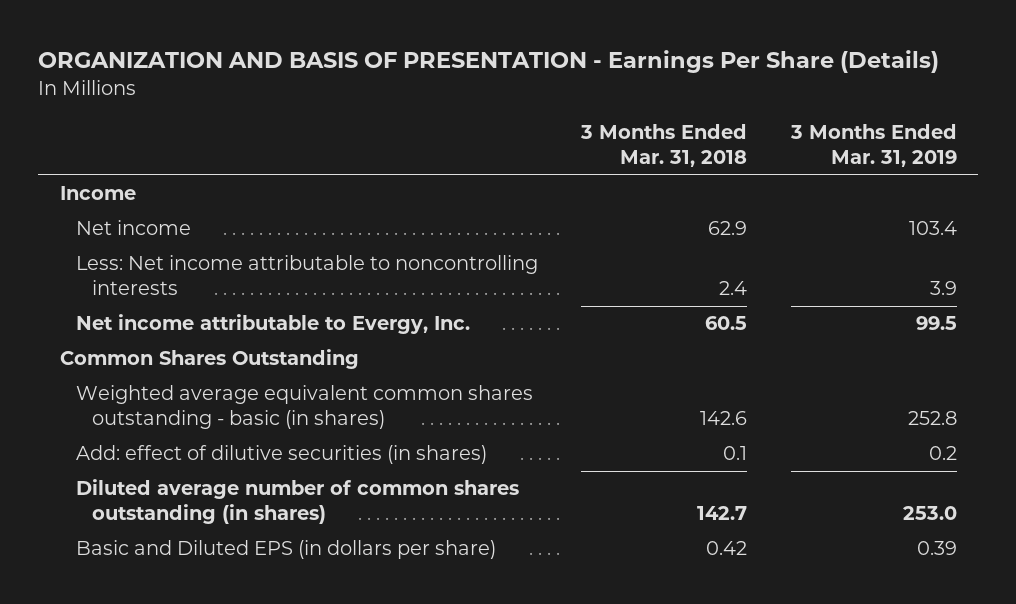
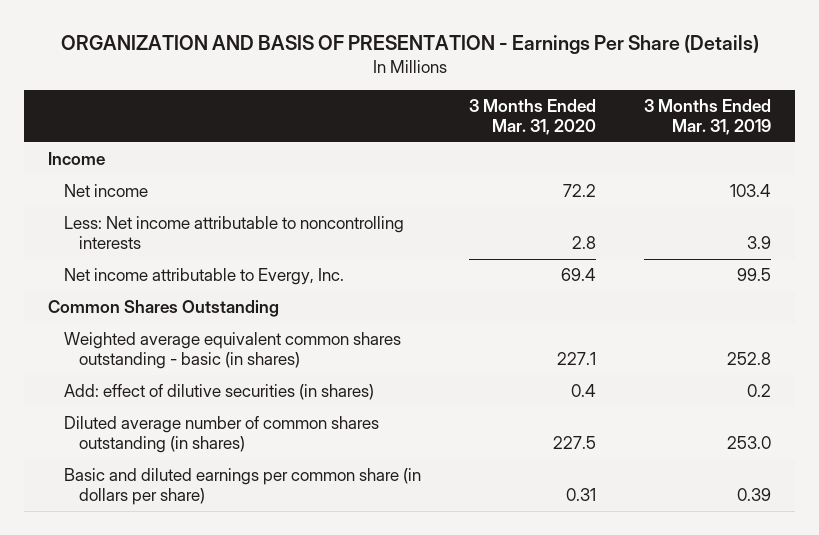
[580,124,748,168] 3 Months Ended Mar. 31, 2018 -> none
none -> [468,99,596,136] 3 Months Ended Mar. 31, 2020
[75,540,496,560] Basic and Diluted EPS (in dollars per share) -> [63,468,421,505] Basic and diluted earnings per common share (in dollars per share)

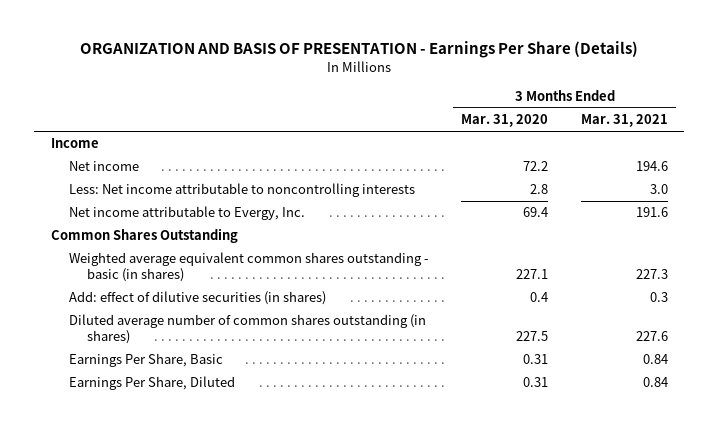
[643,99,771,136] 3 Months Ended Mar. 31, 2019 -> none
none -> [580,114,668,128] Mar. 31, 2021
[63,468,421,505] Basic and diluted earnings per common share (in dollars per share) -> none
none -> [68,353,223,368] Earnings Per Share, Basic
none -> [68,376,235,391] Earnings Per Share, Diluted

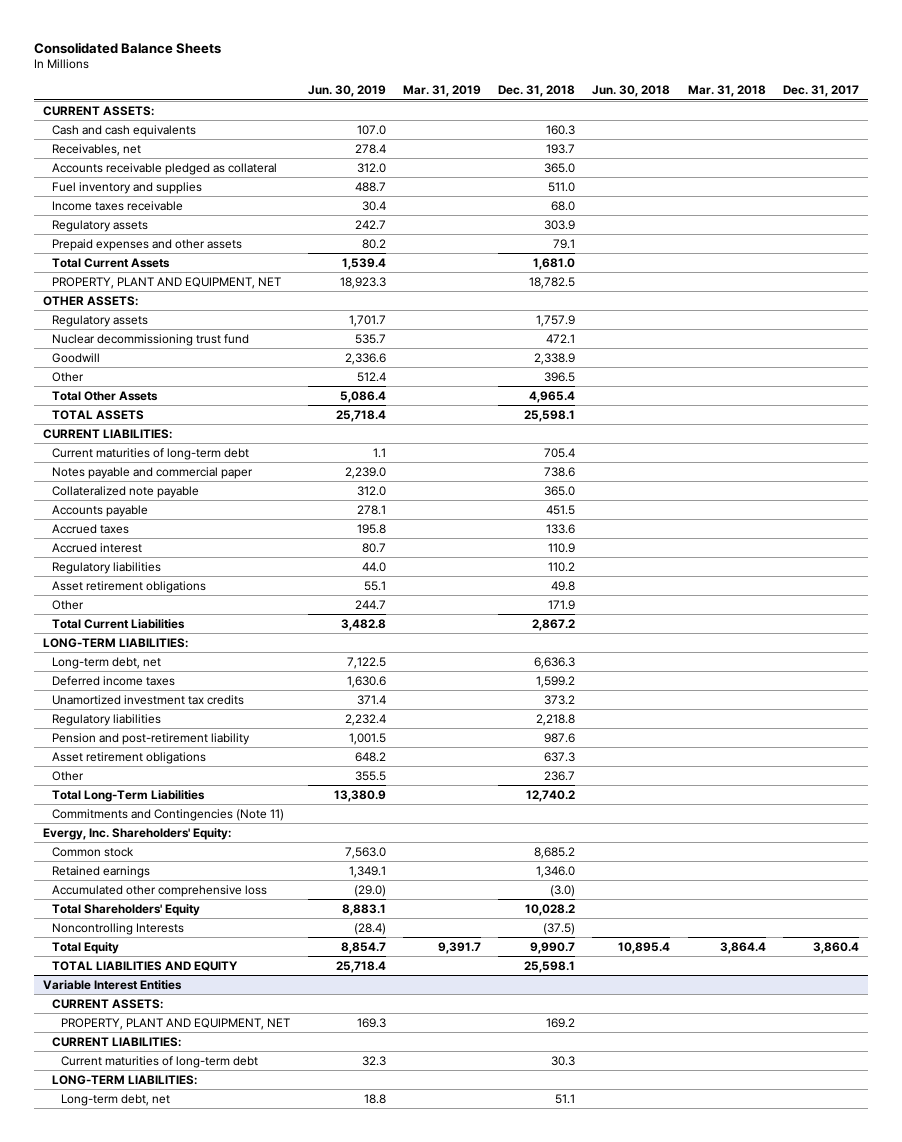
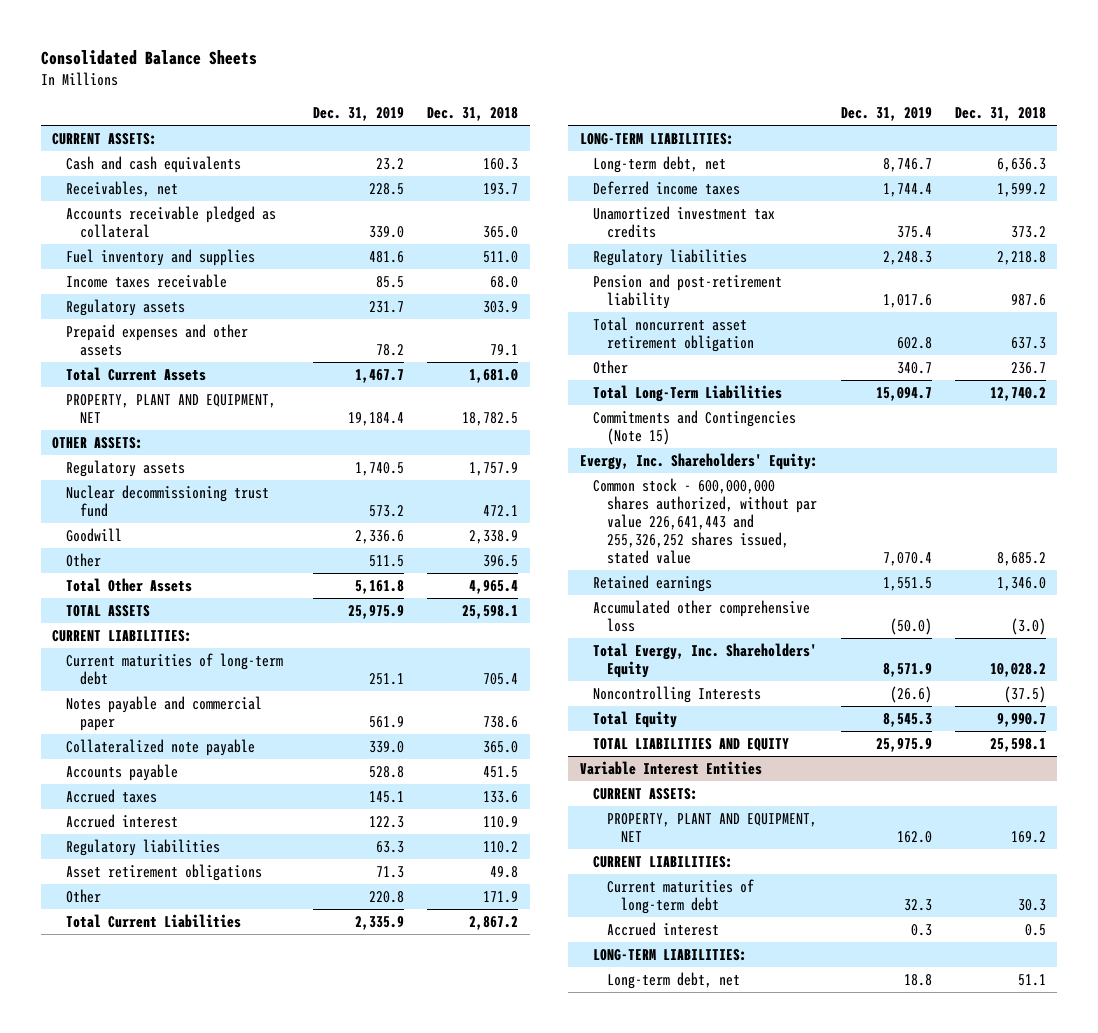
[307,85,386,98] Jun. 30, 2019 -> none
[402,85,481,98] Mar. 31, 2019 -> none
[592,85,671,98] Jun. 30, 2018 -> none
[687,85,766,98] Mar. 31, 2018 -> none
[782,85,859,98] Dec. 31, 2017 -> none
none -> [313,107,405,122] Dec. 31, 2019
[52,751,207,764] Asset retirement obligations -> [593,316,754,352] Total noncurrent asset retirement obligation
[52,808,285,821] Commitments and Contingencies (Note 11) -> [593,409,797,445] Commitments and Contingencies (Note 15)
[52,846,135,857] Common stock -> [593,477,817,564] Common stock - 600,000,000 shares authorized, without par value 226,641,443 and 255,326,252 shares issued, stated value
[52,903,201,916] Total Shareholders' Equity -> [593,642,818,678] Total Evergy, Inc. Shareholders' Equity
none -> [606,921,719,936] Accrued interest

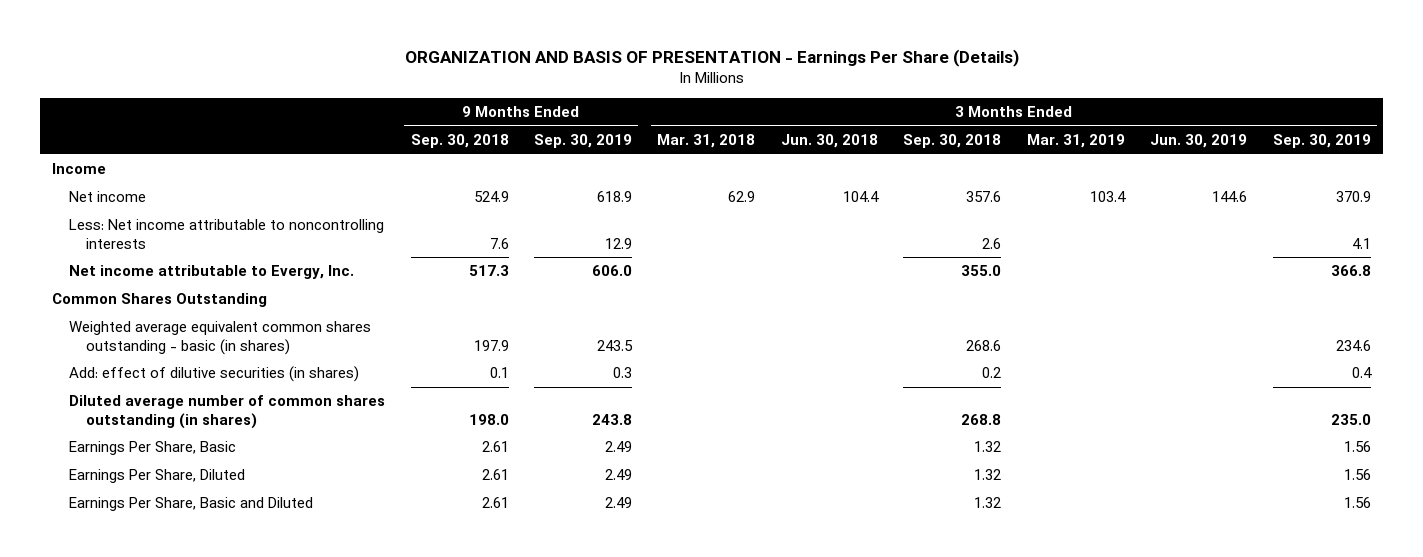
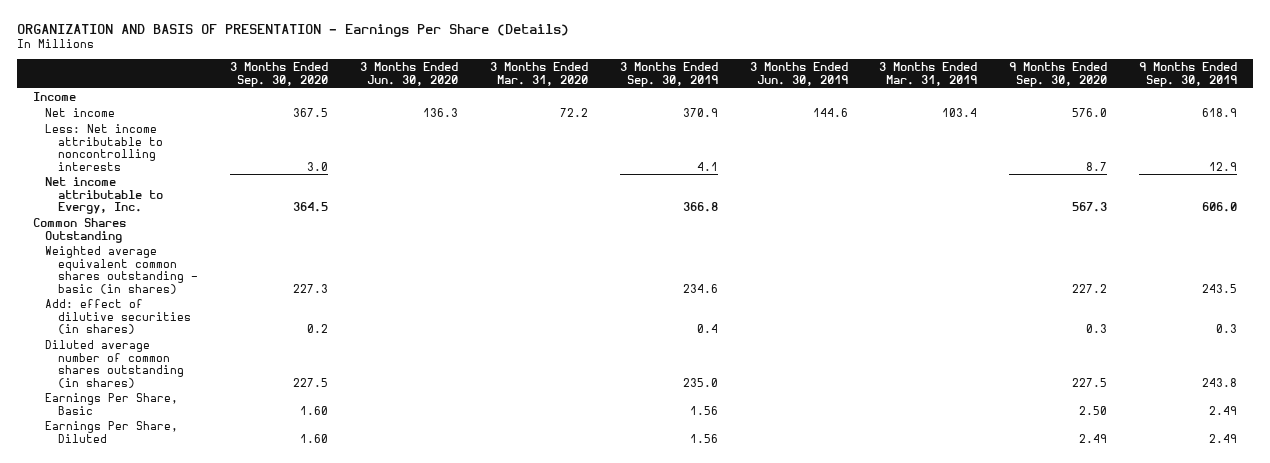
[410,134,509,149] Sep. 30, 2018 -> none
[657,134,756,149] Mar. 31, 2018 -> none
[780,134,878,149] Jun. 30, 2018 -> none
[903,134,1002,149] Sep. 30, 2018 -> none
none -> [230,62,329,87] 3 Months Ended Sep. 30, 2020
none -> [359,62,458,86] 3 Months Ended Jun. 30, 2020
none -> [489,62,588,86] 3 Months Ended Mar. 31, 2020
none -> [1009,62,1108,87] 9 Months Ended Sep. 30, 2020
[69,497,314,512] Earnings Per Share, Basic and Diluted -> none

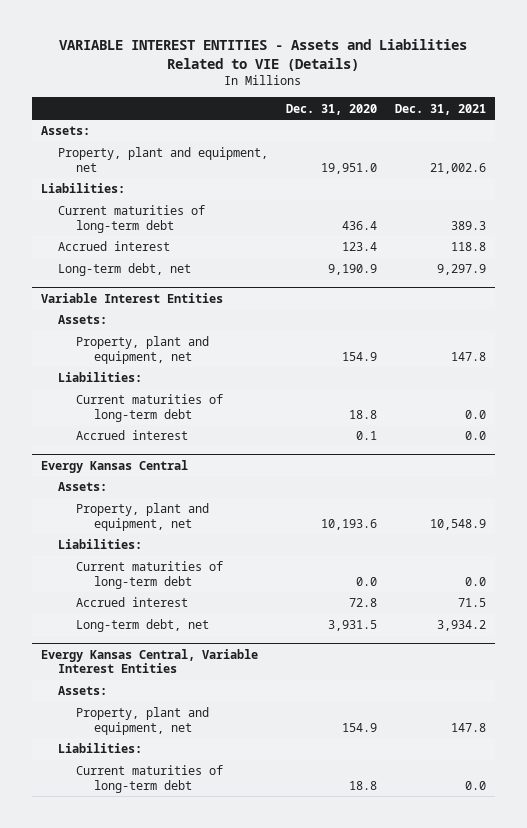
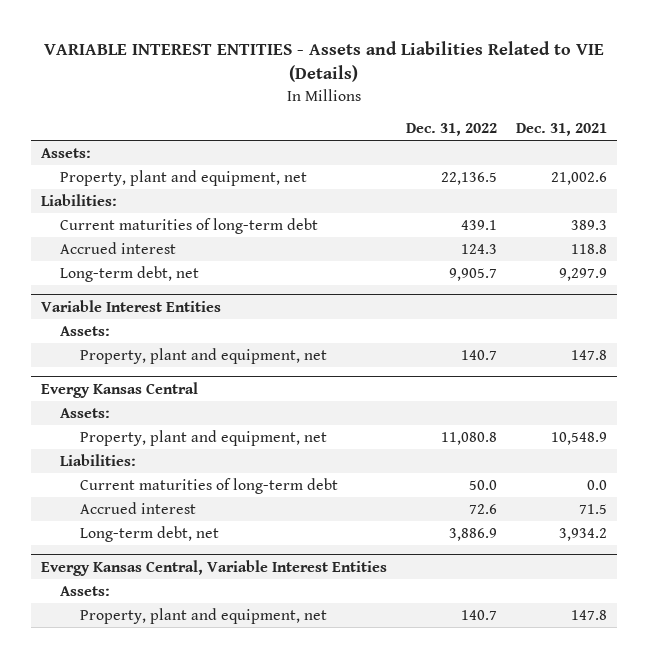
[286,103,378,115] Dec. 31, 2020 -> none
none -> [406,123,498,137] Dec. 31, 2022
[58,372,143,383] Liabilities: -> none
[76,394,224,422] Current maturities of long-term debt -> none
[76,430,189,441] Accrued interest -> none
[58,743,143,754] Liabilities: -> none
[76,765,224,793] Current maturities of long-term debt -> none

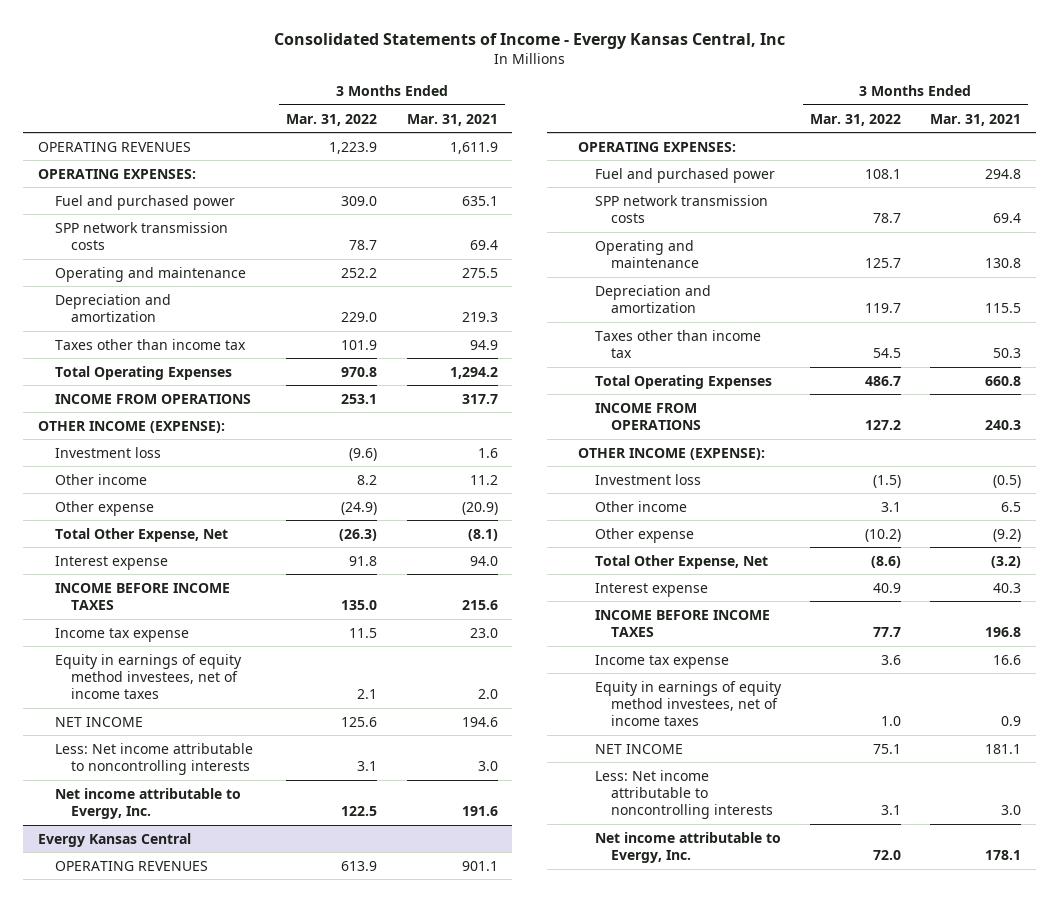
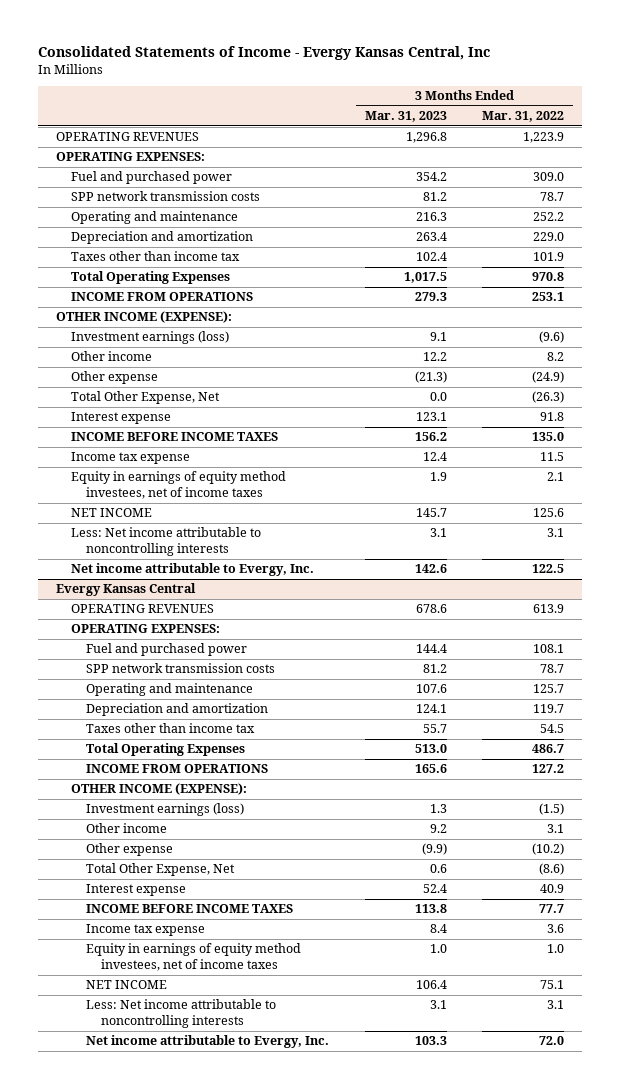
[406,113,498,126] Mar. 31, 2021 -> none
none -> [364,111,447,123] Mar. 31, 2023
[54,446,161,458] Investment loss -> [70,331,229,345] Investment earnings (loss)
[594,473,701,485] Investment loss -> [86,803,245,817] Investment earnings (loss)

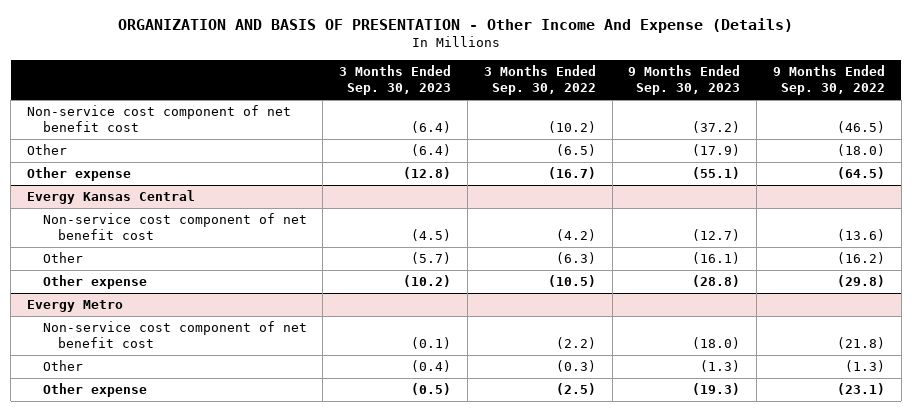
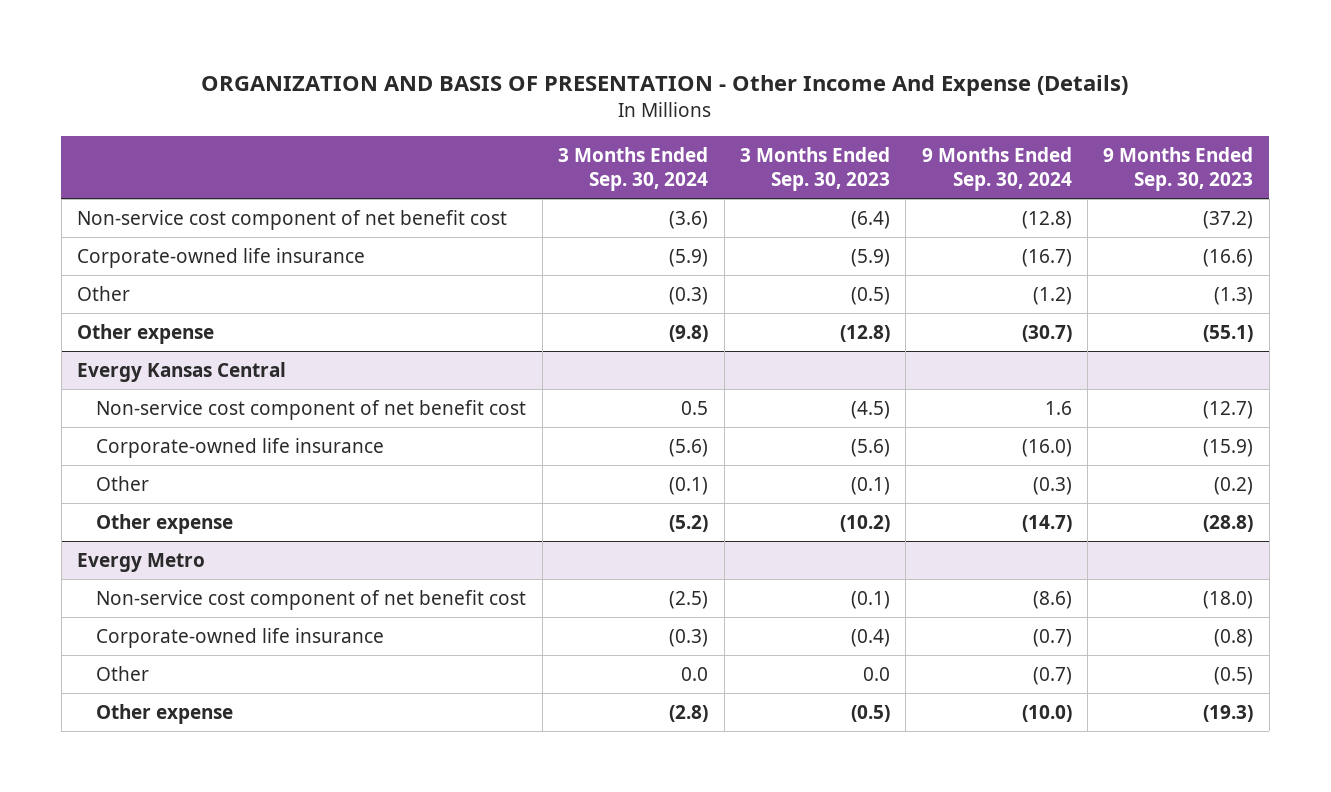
[483,65,596,96] 3 Months Ended Sep. 30, 2022 -> none
[772,65,885,96] 9 Months Ended Sep. 30, 2022 -> none
none -> [558,146,709,191] 3 Months Ended Sep. 30, 2024
none -> [921,146,1072,191] 9 Months Ended Sep. 30, 2024
none -> [77,247,366,268] Corporate-owned life insurance
[411,144,452,157] (6.4) -> [850,286,890,305] (0.5)
[692,144,741,157] (17.9) -> [1214,286,1254,305] (1.3)
none -> [96,437,385,458] Corporate-owned life insurance
[411,252,452,265] (5.7) -> [850,476,890,495] (0.1)
[692,252,741,265] (16.1) -> [1214,476,1254,495] (0.2)
none -> [96,627,385,648] Corporate-owned life insurance
[411,360,452,373] (0.4) -> [862,666,890,681] 0.0
[700,360,741,373] (1.3) -> [1214,666,1254,685] (0.5)

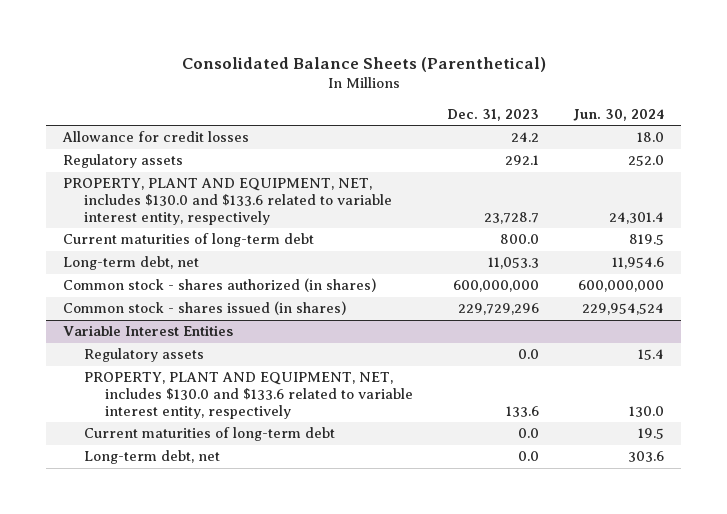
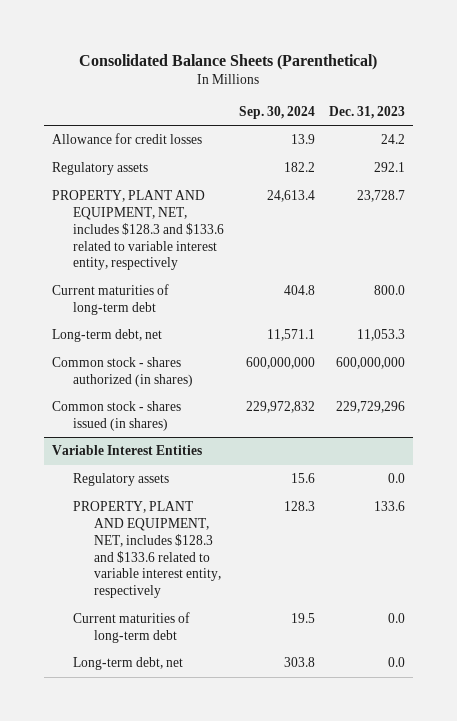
[573,109,665,122] Jun. 30, 2024 -> none
none -> [238,106,315,120] Sep. 30, 2024
[63,178,393,225] PROPERTY, PLANT AND EQUIPMENT, NET, includes $130.0 and $133.6 related to variable interest entity, respectively -> [51,190,224,271] PROPERTY, PLANT AND EQUIPMENT, NET, includes $128.3 and $133.6 related to variable interest entity, respectively
[84,372,413,419] PROPERTY, PLANT AND EQUIPMENT, NET, includes $130.0 and $133.6 related to variable interest entity, respectively -> [72,501,221,599] PROPERTY, PLANT AND EQUIPMENT, NET, includes $128.3 and $133.6 related to variable interest entity, respectively

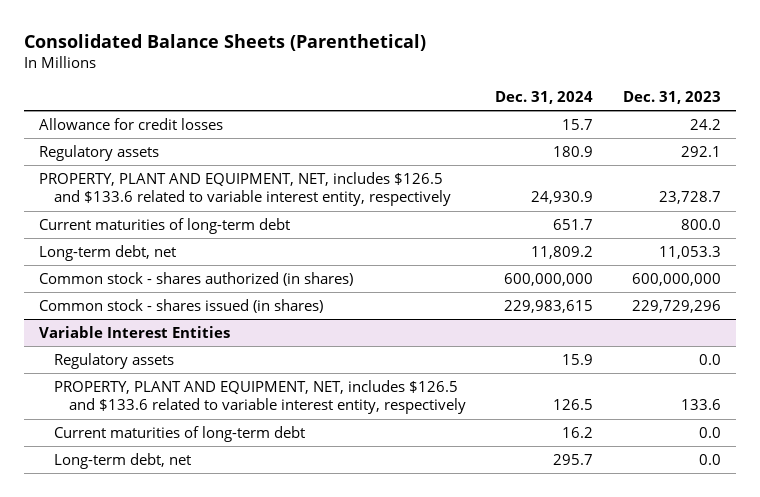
[238,106,315,120] Sep. 30, 2024 -> none
none -> [495,91,594,105] Dec. 31, 2024
[51,190,224,271] PROPERTY, PLANT AND EQUIPMENT, NET, includes $128.3 and $133.6 related to variable interest entity, respectively -> [39,171,451,207] PROPERTY, PLANT AND EQUIPMENT, NET, includes $126.5 and $133.6 related to variable interest entity, respectively
[72,501,221,599] PROPERTY, PLANT AND EQUIPMENT, NET, includes $128.3 and $133.6 related to variable interest entity, respectively -> [53,379,466,415] PROPERTY, PLANT AND EQUIPMENT, NET, includes $126.5 and $133.6 related to variable interest entity, respectively

